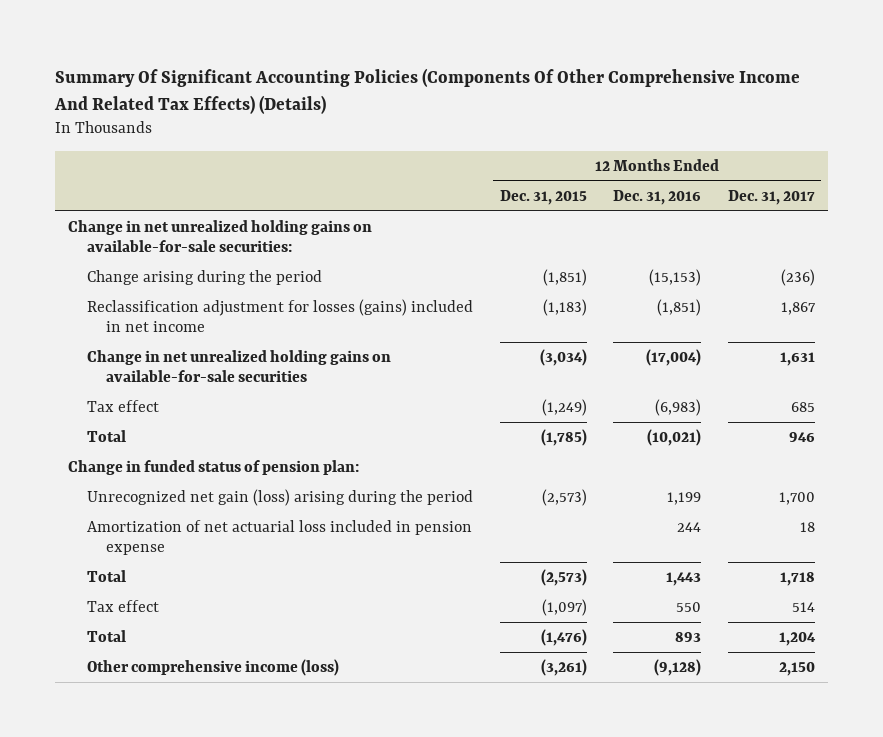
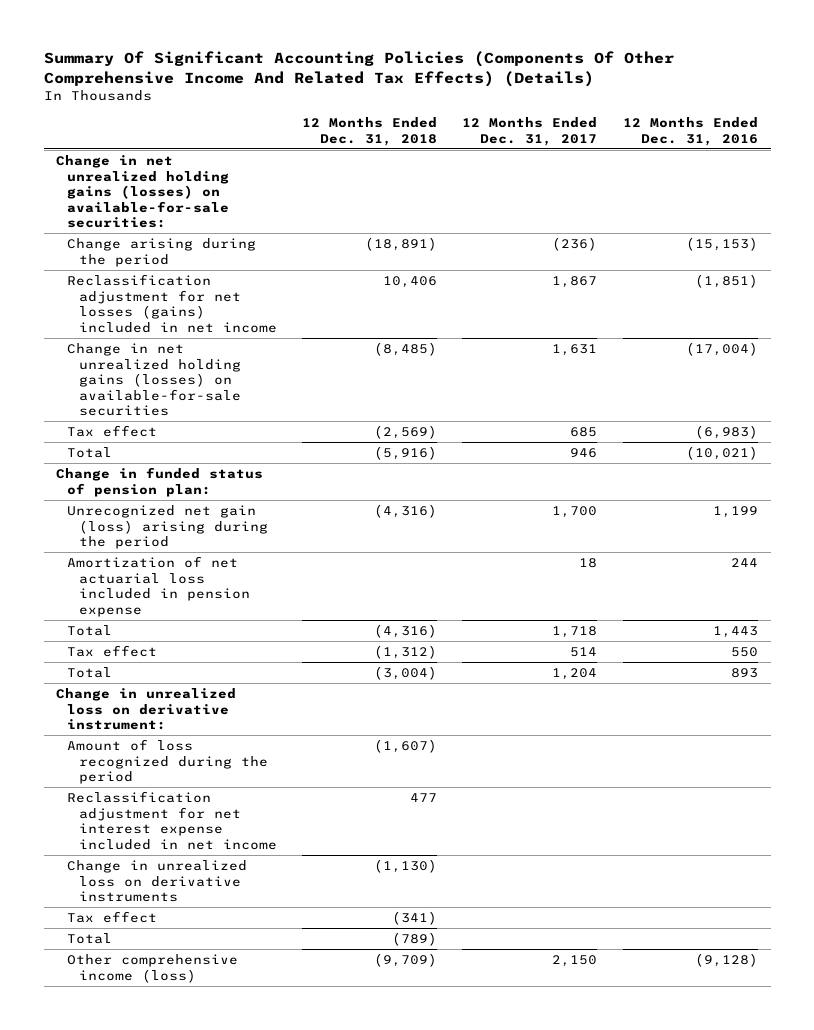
[499,189,587,205] Dec. 31, 2015 -> none
none -> [302,117,438,146] 12 Months Ended Dec. 31, 2018
[68,219,373,253] Change in net unrealized holding gains on available-for-sale securities: -> [56,155,230,229] Change in net unrealized holding gains (losses) on available-for-sale securities:
[87,298,474,333] Reclassification adjustment for losses (gains) included in net income -> [67,274,277,333] Reclassification adjustment for net losses (gains) included in net income
[87,349,392,383] Change in net unrealized holding gains on available-for-sale securities -> [67,343,241,417] Change in net unrealized holding gains (losses) on available-for-sale securities
none -> [56,688,237,731] Change in unrealized loss on derivative instrument:
none -> [67,739,268,785] Amount of loss recognized during the period
none -> [67,791,277,850] Reclassification adjustment for net interest expense included in net income
none -> [67,860,248,903] Change in unrealized loss on derivative instruments
none -> [67,911,158,924] Tax effect
none -> [67,933,113,945] Total

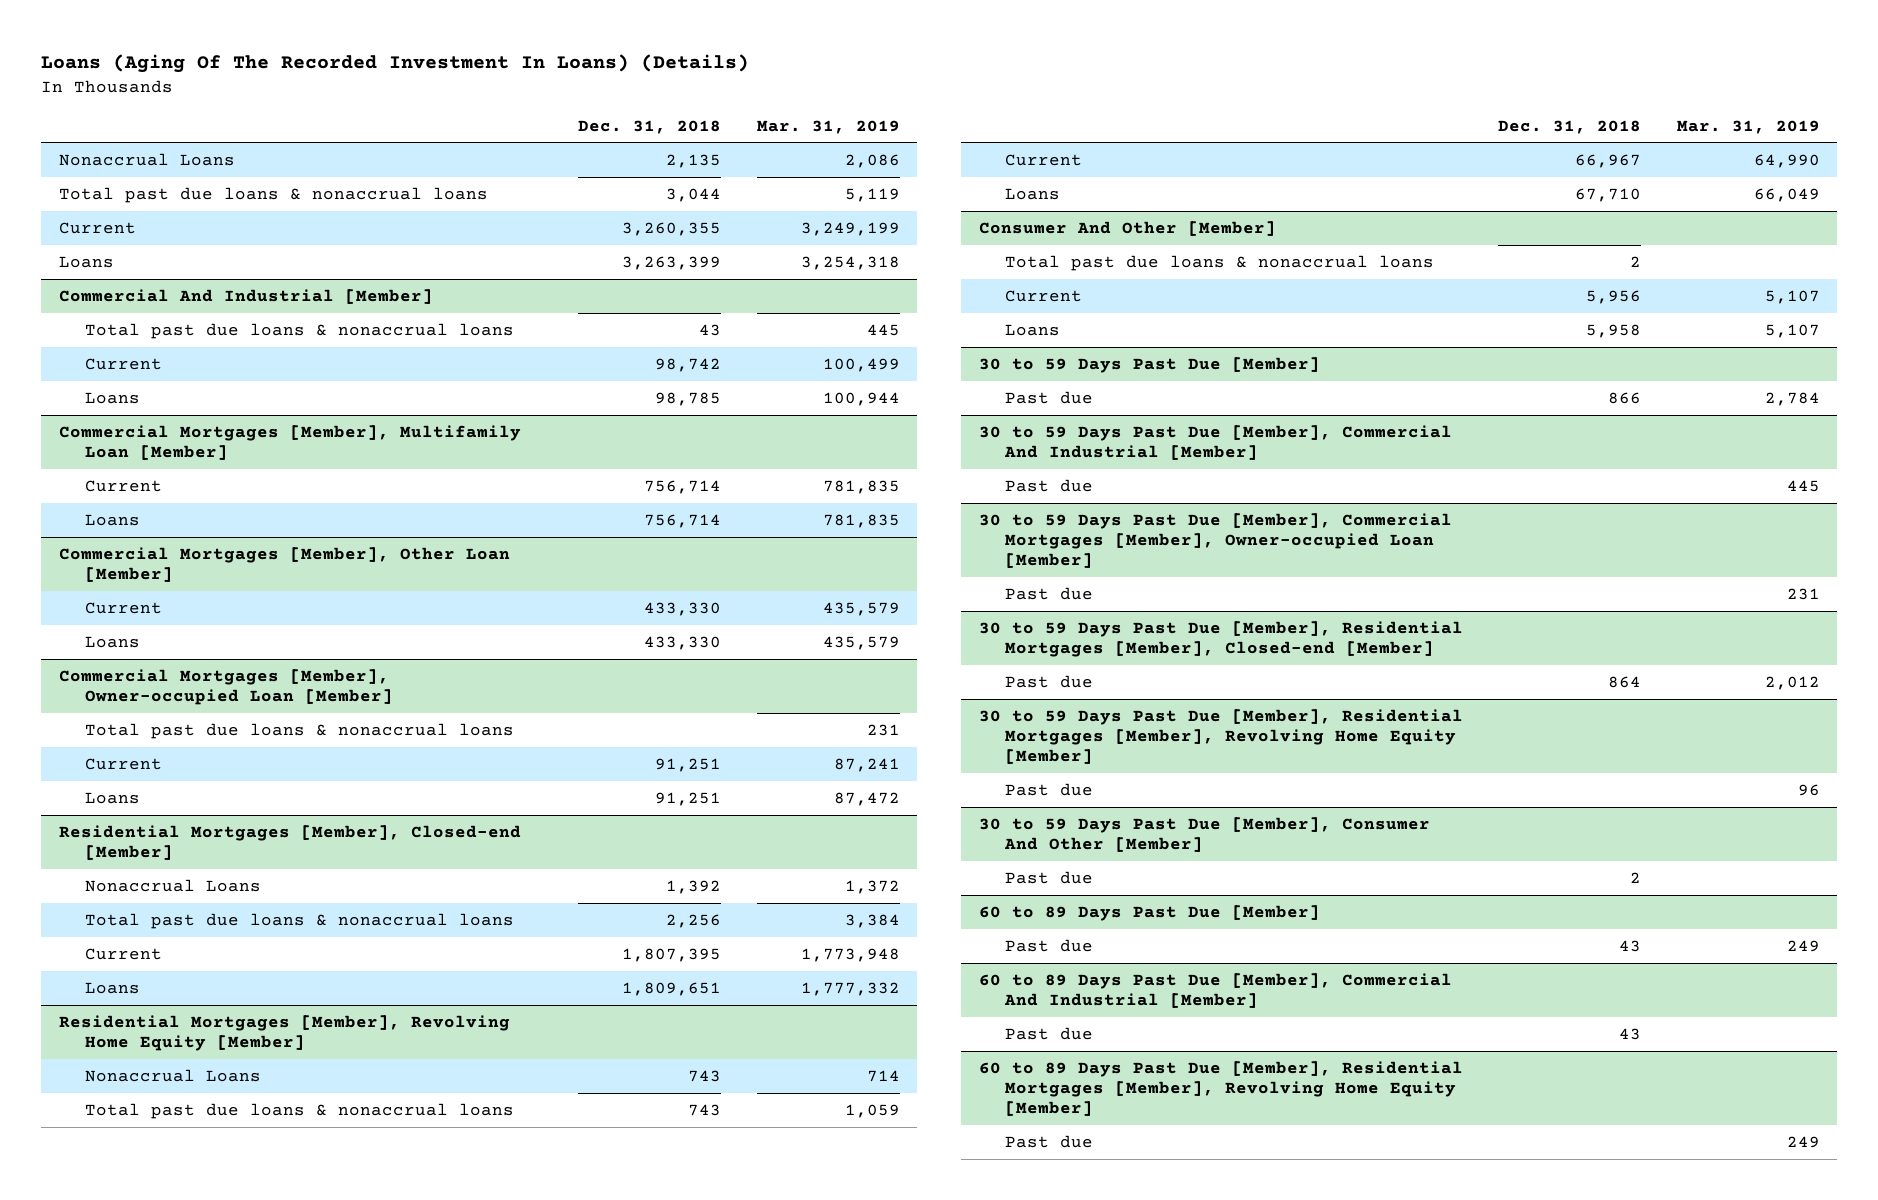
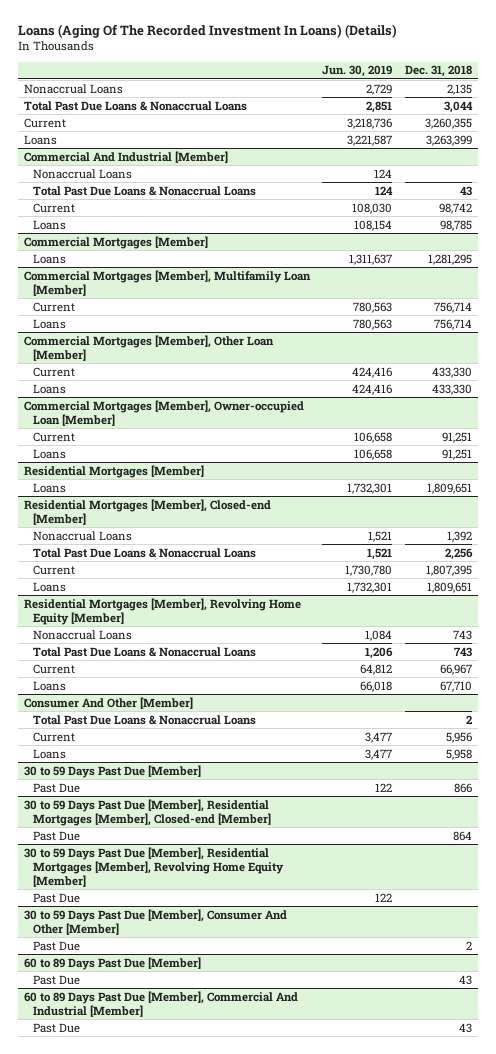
[756,119,900,134] Mar. 31, 2019 -> none
none -> [322,65,393,78] Jun. 30, 2019
[58,186,488,203] Total past due loans & nonaccrual loans -> [23,100,247,111] Total Past Due Loans & Nonaccrual Loans
none -> [32,168,132,179] Nonaccrual Loans
[85,322,515,339] Total past due loans & nonaccrual loans -> [32,185,256,196] Total Past Due Loans & Nonaccrual Loans
none -> [23,235,208,249] Commercial Mortgages [Member]
none -> [32,253,66,264] Loans
[85,722,515,739] Total past due loans & nonaccrual loans -> none
none -> [23,464,204,478] Residential Mortgages [Member]
none -> [32,482,66,493] Loans
[85,912,515,929] Total past due loans & nonaccrual loans -> [32,547,256,558] Total Past Due Loans & Nonaccrual Loans
[85,1102,515,1119] Total past due loans & nonaccrual loans -> [32,646,256,657] Total Past Due Loans & Nonaccrual Loans
[1005,254,1435,271] Total past due loans & nonaccrual loans -> [32,714,256,725] Total Past Due Loans & Nonaccrual Loans
[978,424,1452,461] 30 to 59 Days Past Due [Member], Commercial And Industrial [Member] -> none
[1005,478,1094,492] Past due -> none
[978,512,1452,569] 30 to 59 Days Past Due [Member], Commercial Mortgages [Member], Owner-occupied Loan [Member] -> none
[1005,586,1094,600] Past due -> none
[1005,390,1094,404] Past due -> [32,782,80,793] Past Due
[1005,674,1094,688] Past due -> [32,830,80,841] Past Due
[1005,782,1094,796] Past due -> [32,892,80,903] Past Due
[1005,870,1094,884] Past due -> [32,940,80,951] Past Due
[1005,938,1094,952] Past due -> [32,974,80,985] Past Due
[978,1060,1463,1117] 60 to 89 Days Past Due [Member], Residential Mortgages [Member], Revolving Home Equity [Member] -> none
[1005,1134,1094,1148] Past due -> none
[1005,1026,1094,1040] Past due -> [32,1022,80,1033] Past Due

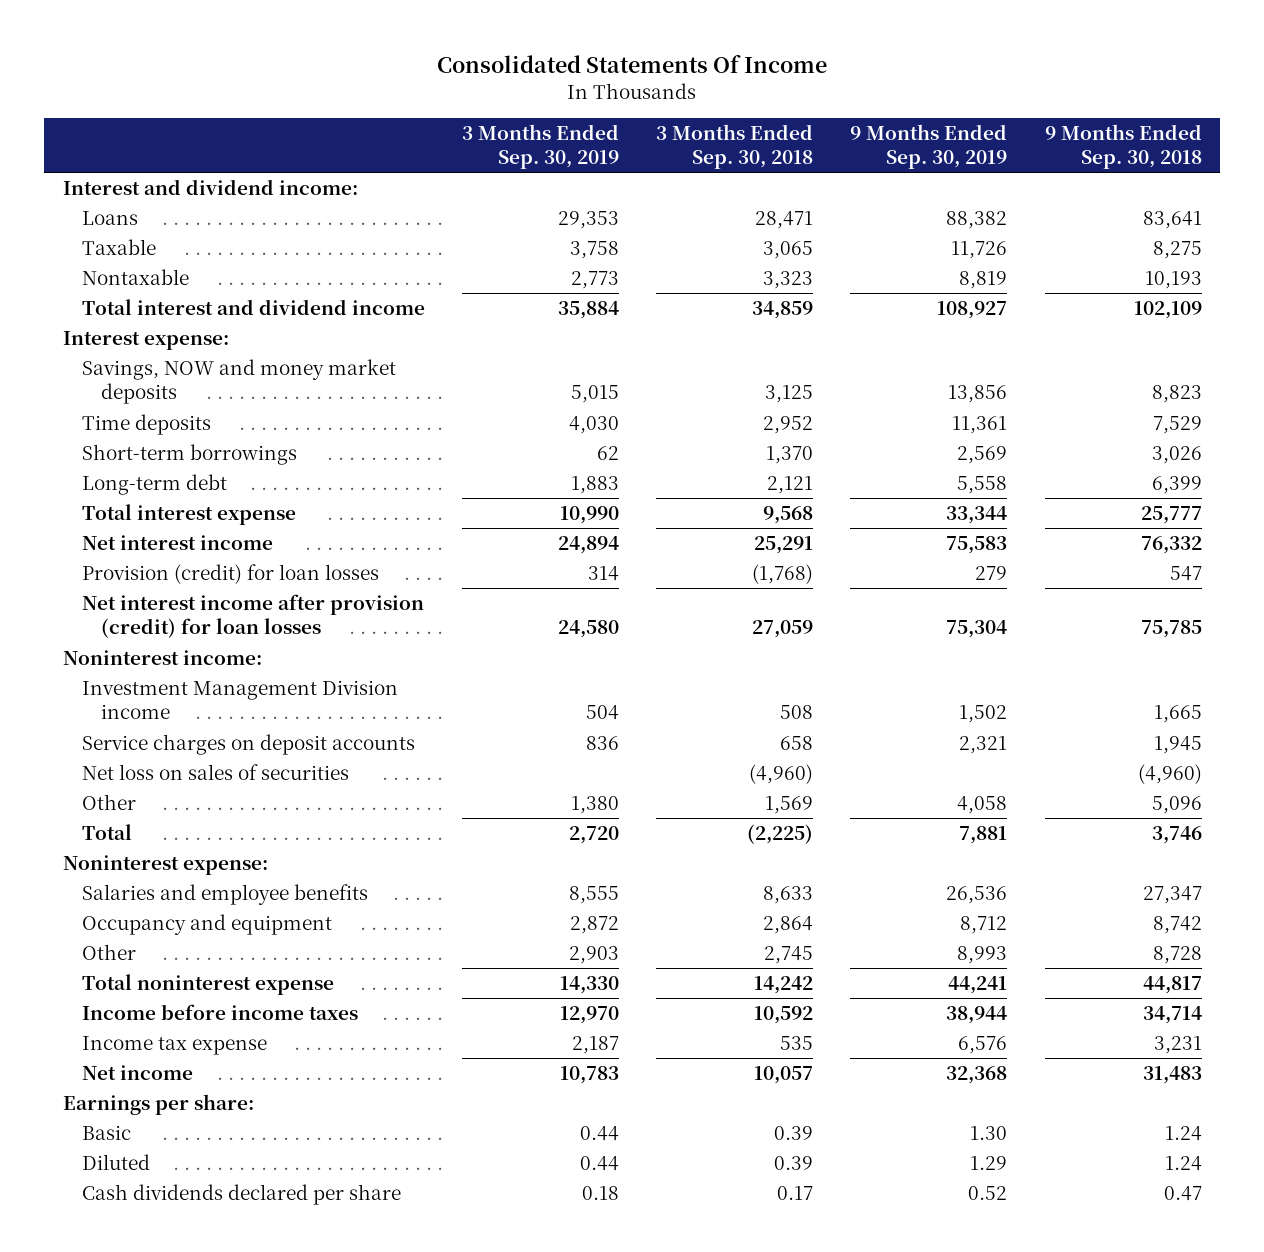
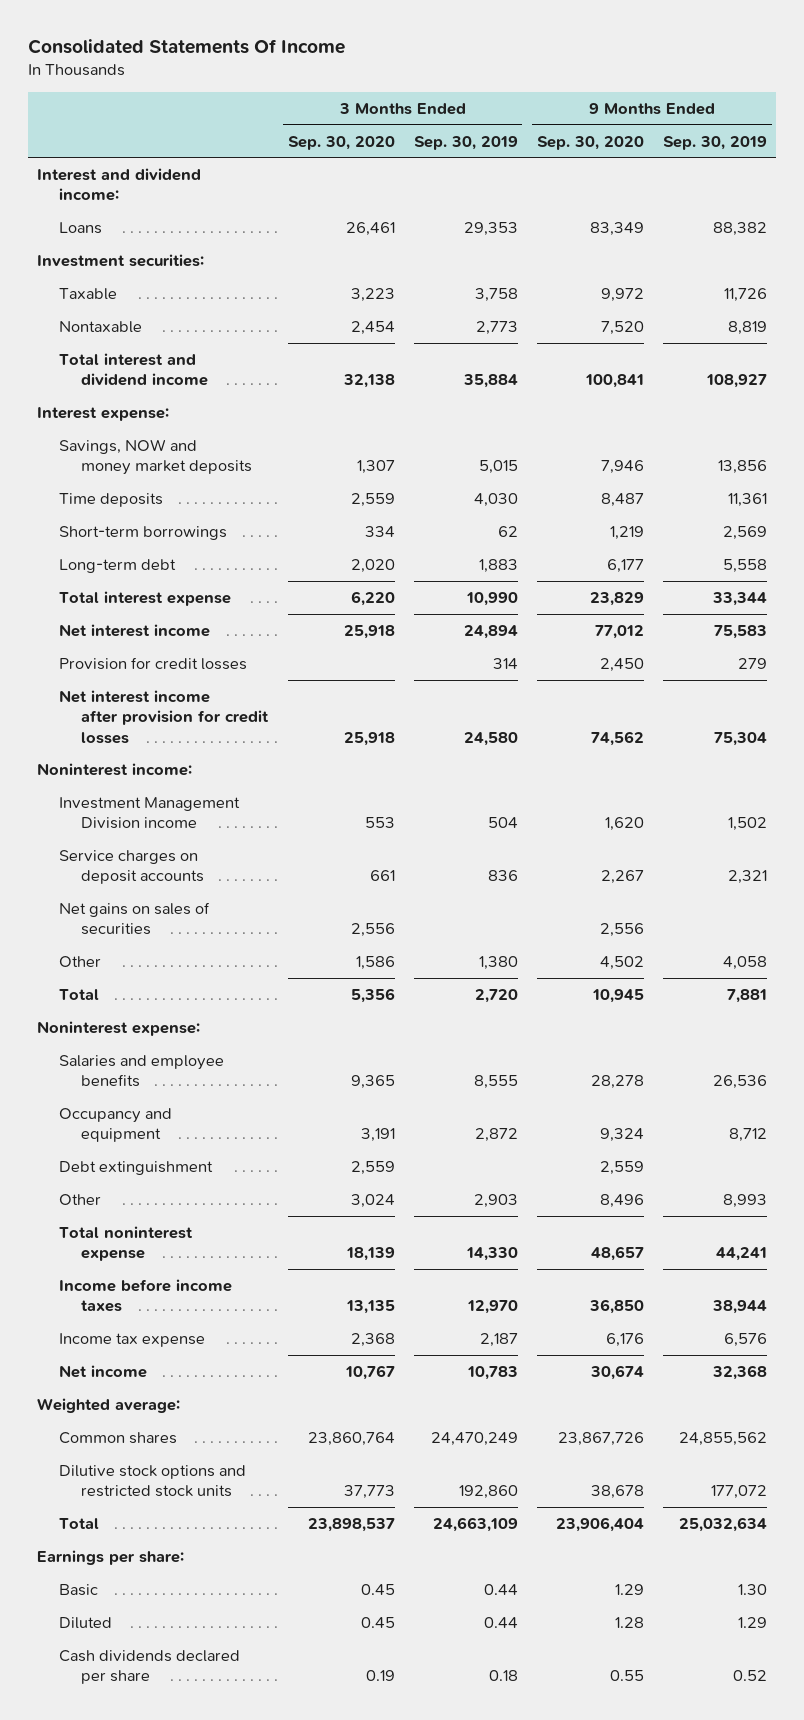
[656,123,814,169] 3 Months Ended Sep. 30, 2018 -> none
[1044,123,1202,169] 9 Months Ended Sep. 30, 2018 -> none
none -> [287,135,395,150] Sep. 30, 2020
none -> [536,135,644,150] Sep. 30, 2020
none -> [37,253,205,267] Investment securities:
[81,564,379,585] Provision (credit) for loan losses -> [59,656,248,670] Provision for credit losses
[81,594,424,639] Net interest income after provision (credit) for loan losses -> [59,689,270,744] Net interest income after provision for credit losses
[81,764,349,781] Net loss on sales of securities -> [59,901,211,936] Net gains on sales of securities
none -> [59,1160,214,1175] Debt extinguishment
none -> [37,1397,181,1413] Weighted average:
none -> [59,1431,178,1444] Common shares
none -> [59,1464,247,1498] Dilutive stock options and restricted stock units
none -> [59,1517,100,1529] Total

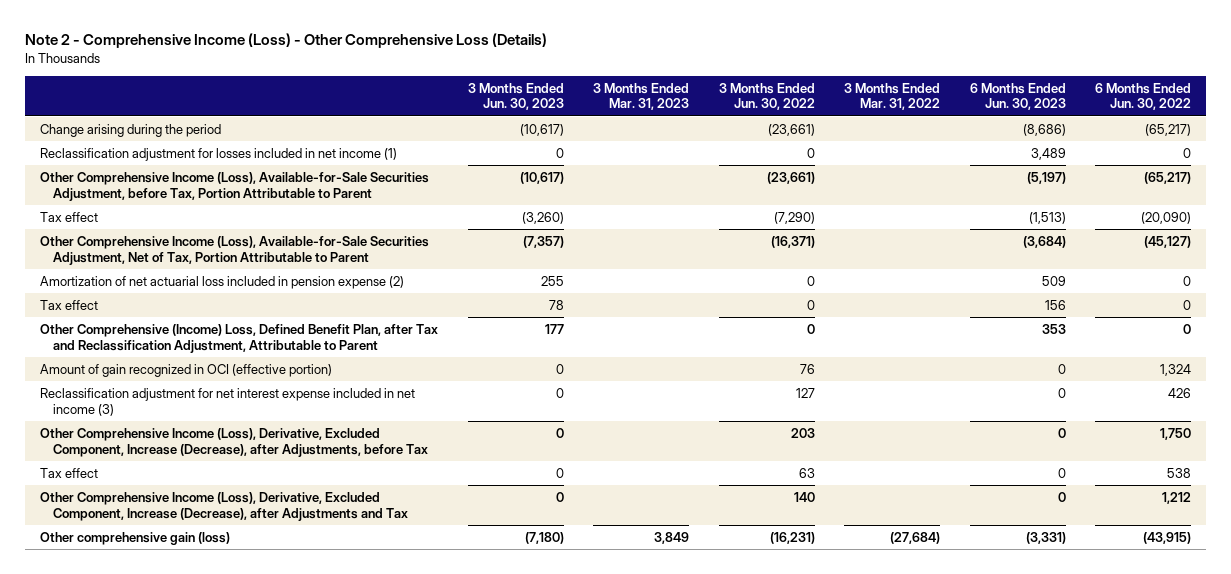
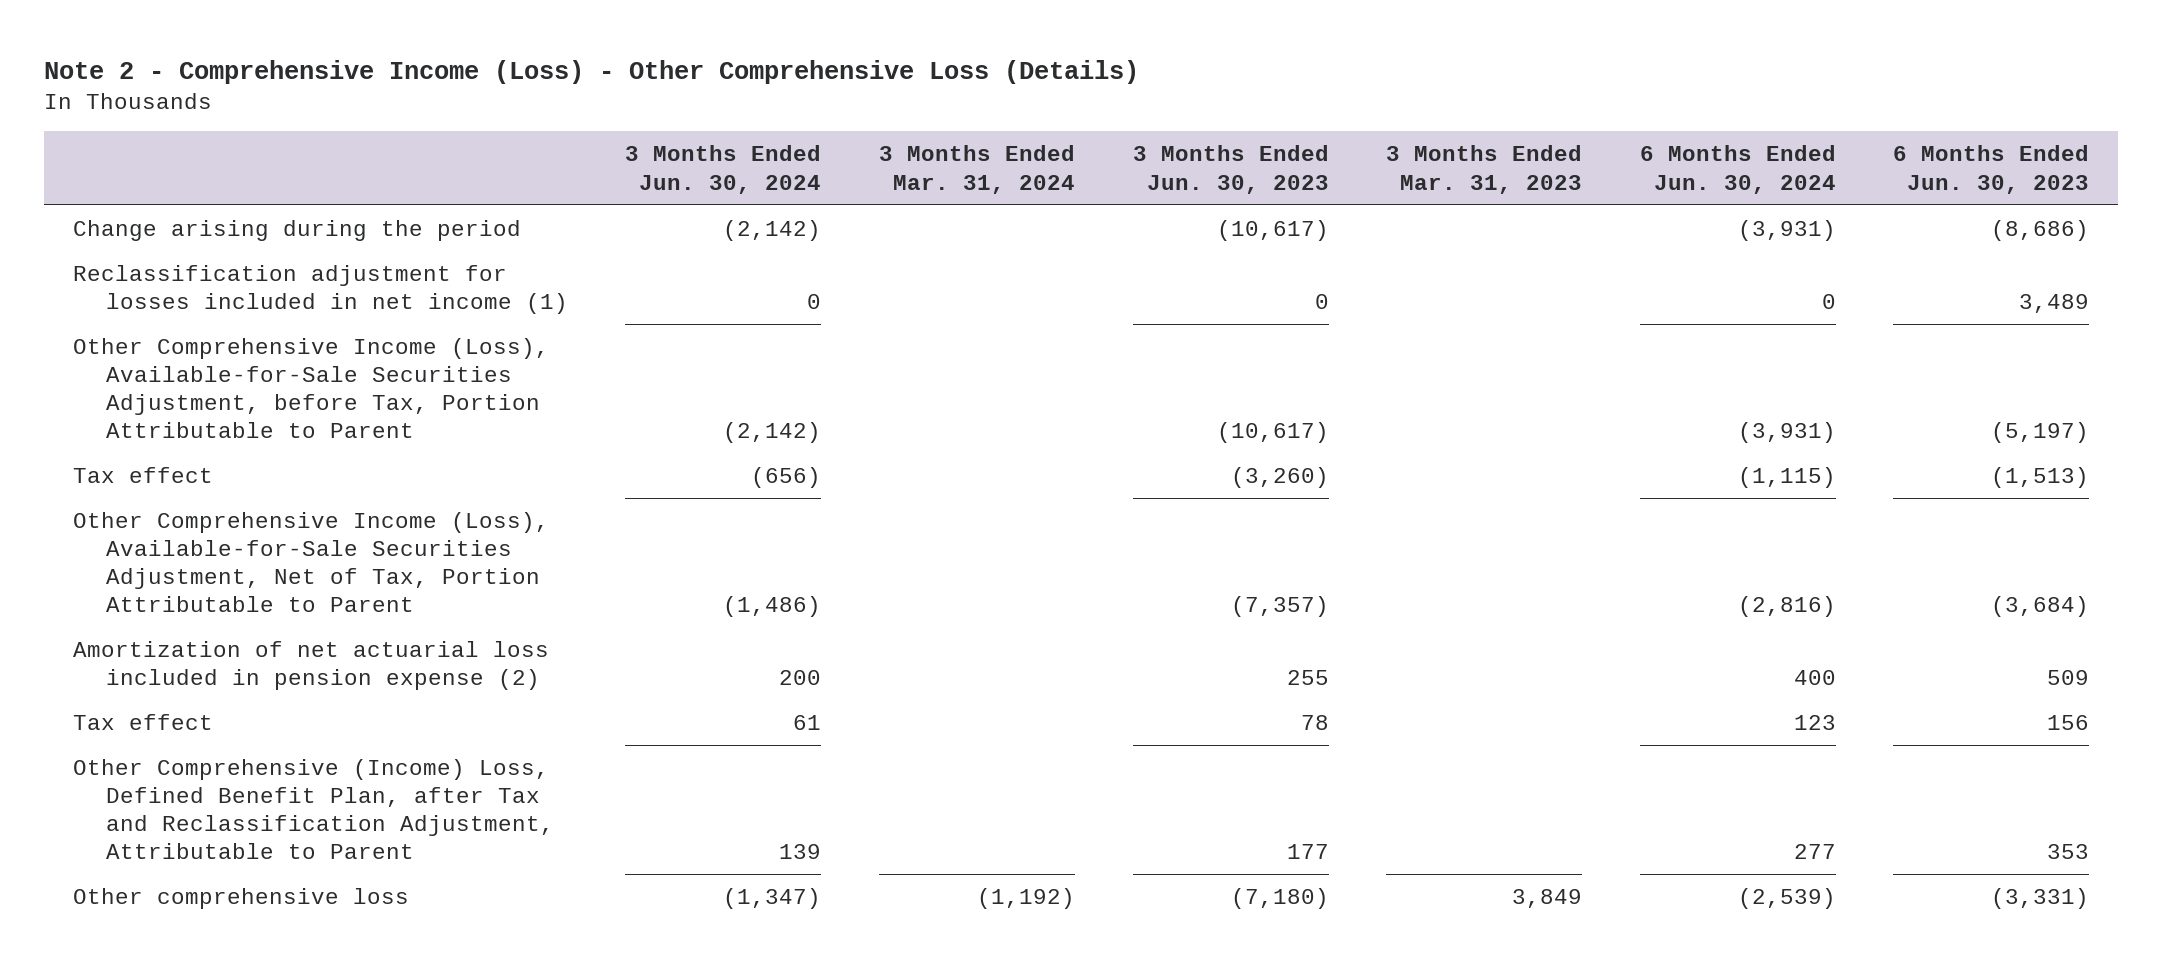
[718,82,815,111] 3 Months Ended Jun. 30, 2022 -> none
[844,82,941,111] 3 Months Ended Mar. 31, 2022 -> none
[1095,82,1192,111] 6 Months Ended Jun. 30, 2022 -> none
none -> [625,145,822,194] 3 Months Ended Jun. 30, 2024
none -> [878,145,1075,194] 3 Months Ended Mar. 31, 2024
none -> [1639,145,1836,194] 6 Months Ended Jun. 30, 2024
[40,363,333,377] Amount of gain recognized in OCI (effective portion) -> none
[40,387,416,416] Reclassification adjustment for net interest expense included in net income (3) -> none
[40,427,428,457] Other Comprehensive Income (Loss), Derivative, Excluded Component, Increase (Decrease), after Adjustments, before Tax -> none
[40,467,99,478] Tax effect -> none
[40,491,408,521] Other Comprehensive Income (Loss), Derivative, Excluded Component, Increase (Decrease), after Adjustments and Tax -> none
[40,531,231,545] Other comprehensive gain (loss) -> [72,887,409,909] Other comprehensive loss

